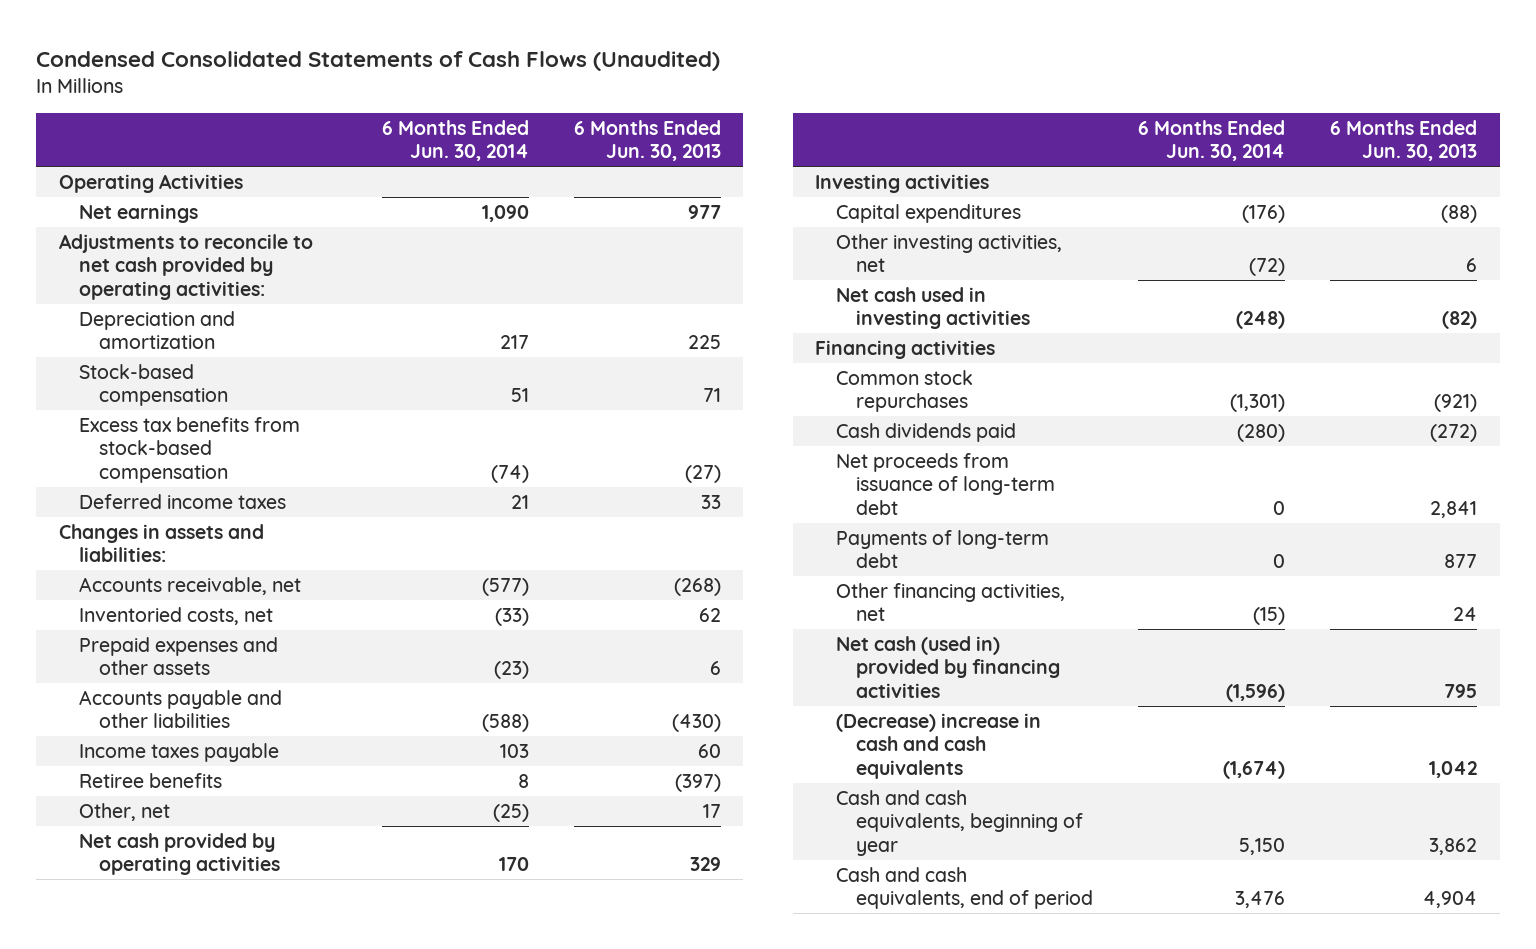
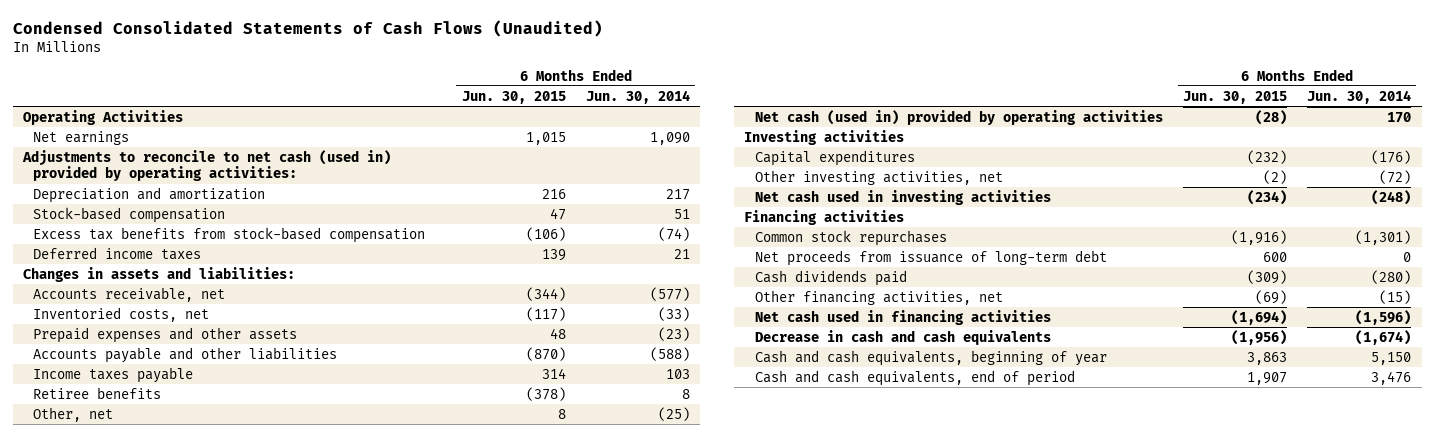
[573,119,721,162] 6 Months Ended Jun. 30, 2013 -> none
none -> [461,90,566,104] Jun. 30, 2015
[58,233,313,300] Adjustments to reconcile to net cash provided by operating activities: -> [21,149,391,182] Adjustments to reconcile to net cash (used in) provided by operating activities:
[79,832,281,876] Net cash provided by operating activities -> [754,109,1163,125] Net cash (used in) provided by operating activities
[835,529,1049,569] Payments of long-term debt -> none
[835,422,1016,442] Cash dividends paid -> [754,269,907,286] Cash dividends paid
[835,635,1061,698] Net cash (used in) provided by financing activities -> [754,309,1051,325] Net cash used in financing activities
[835,712,1041,779] (Decrease) increase in cash and cash equivalents -> [754,329,1051,345] Decrease in cash and cash equivalents

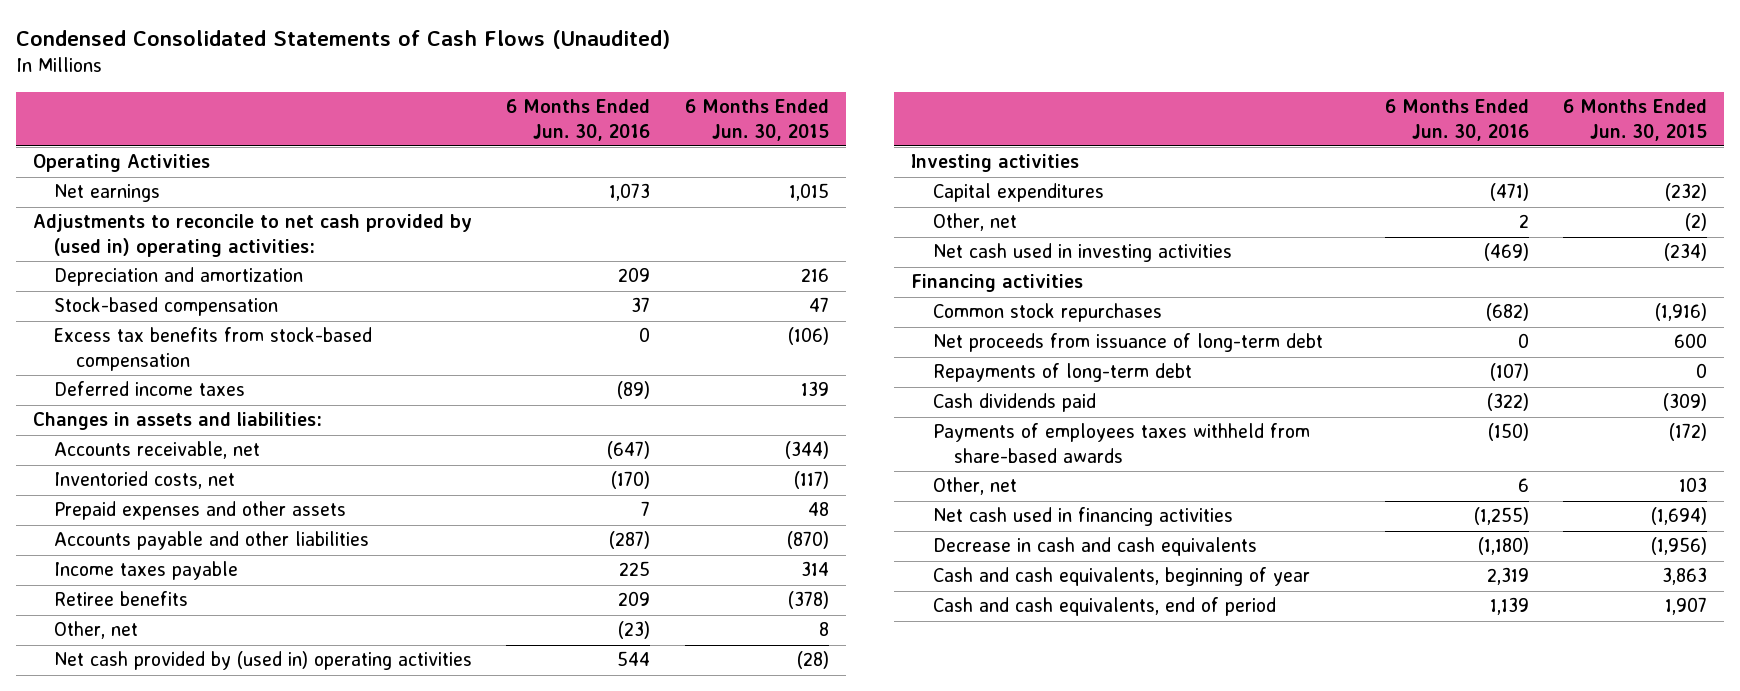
[585,89,690,104] Jun. 30, 2014 -> none
none -> [506,99,651,141] 6 Months Ended Jun. 30, 2016
[21,149,391,182] Adjustments to reconcile to net cash (used in) provided by operating activities: -> [32,214,472,257] Adjustments to reconcile to net cash provided by (used in) operating activities:
[754,109,1163,125] Net cash (used in) provided by operating activities -> [54,651,473,671] Net cash provided by (used in) operating activities
[754,169,1003,185] Other investing activities, net -> [932,213,1017,232] Other, net
none -> [932,363,1192,383] Repayments of long-term debt
none -> [932,423,1310,463] Payments of employees taxes withheld from share-based awards
[754,289,1003,305] Other financing activities, net -> [932,477,1017,496] Other, net
[1255,289,1288,304] (69) -> [1679,477,1708,493] 103

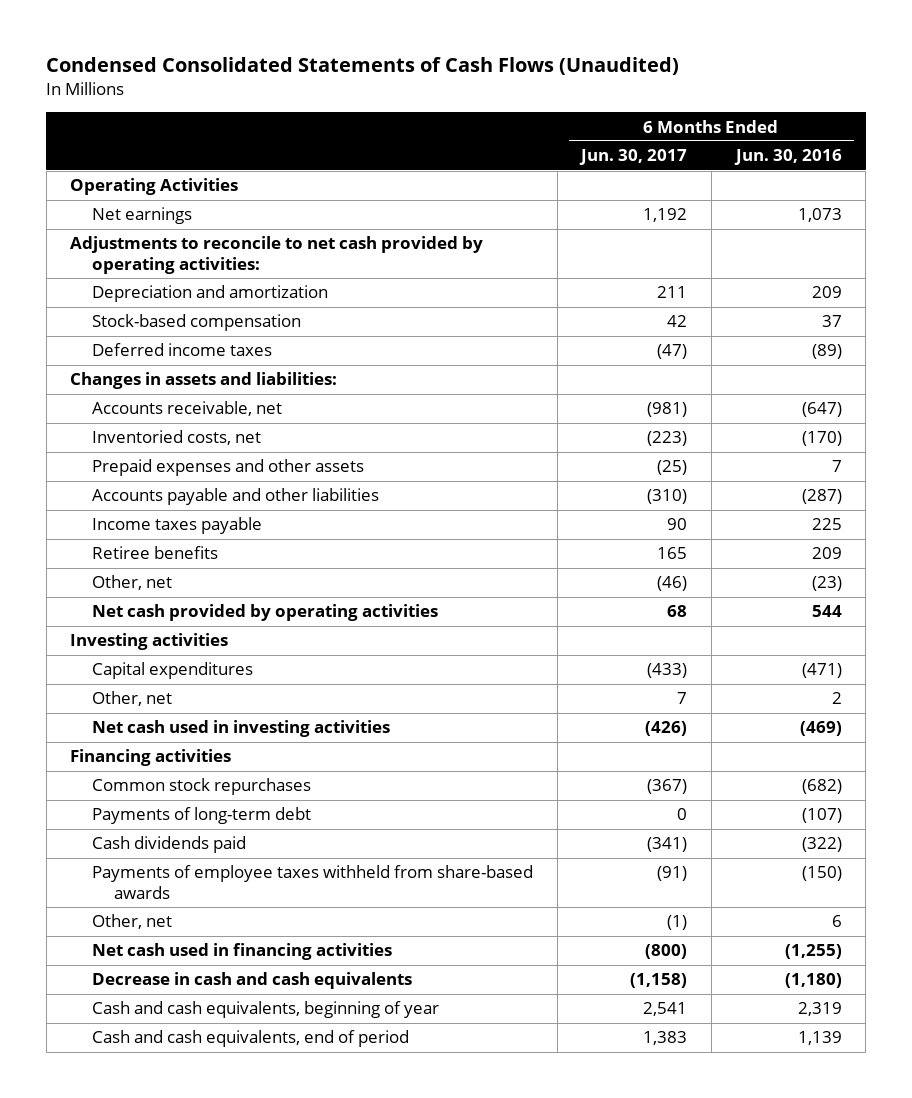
[684,99,829,141] 6 Months Ended Jun. 30, 2015 -> none
none -> [579,149,688,166] Jun. 30, 2017
[32,214,472,257] Adjustments to reconcile to net cash provided by (used in) operating activities: -> [70,236,484,274] Adjustments to reconcile to net cash provided by operating activities:
[54,327,373,371] Excess tax benefits from stock-based compensation -> none
[54,651,473,671] Net cash provided by (used in) operating activities -> [92,604,439,622] Net cash provided by operating activities
[932,333,1323,353] Net proceeds from issuance of long-term debt -> none
[932,363,1192,383] Repayments of long-term debt -> [92,807,312,825] Payments of long-term debt
[932,423,1310,463] Payments of employees taxes withheld from share-based awards -> [92,865,534,899] Payments of employee taxes withheld from share-based awards

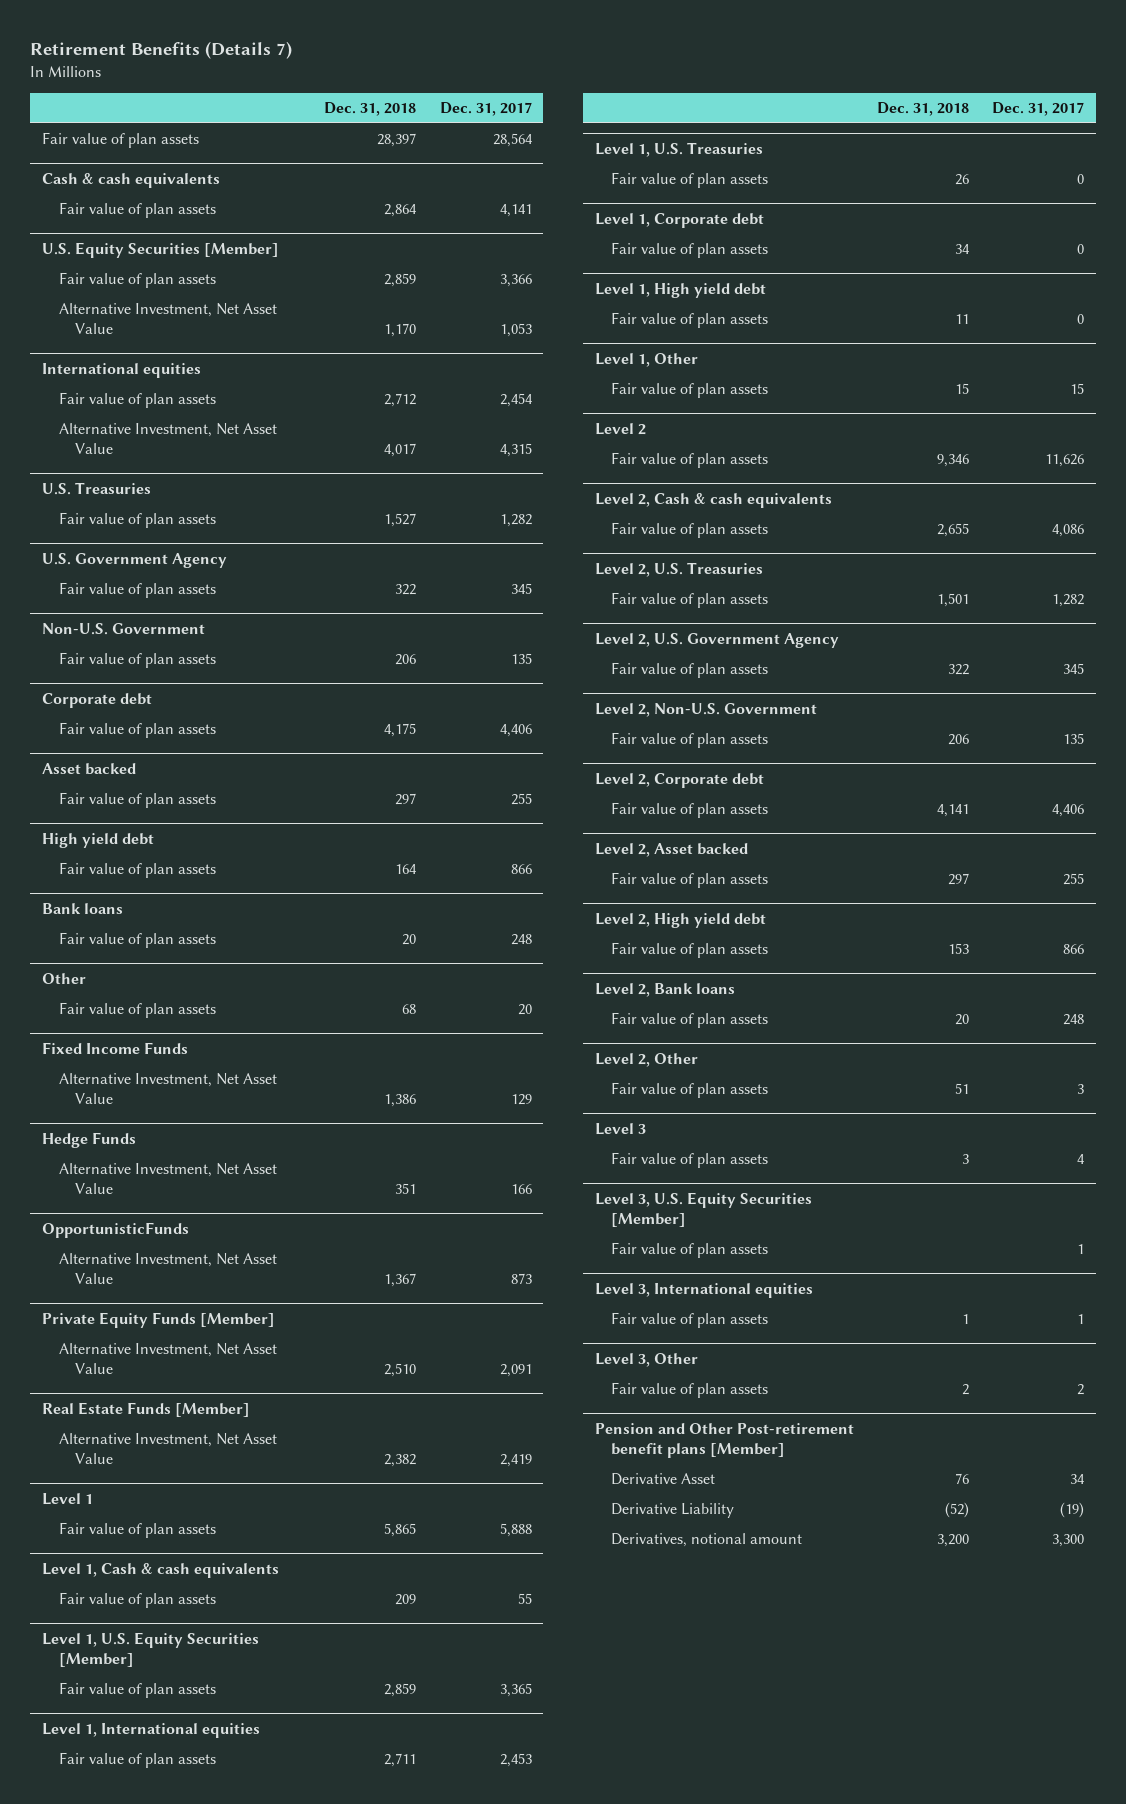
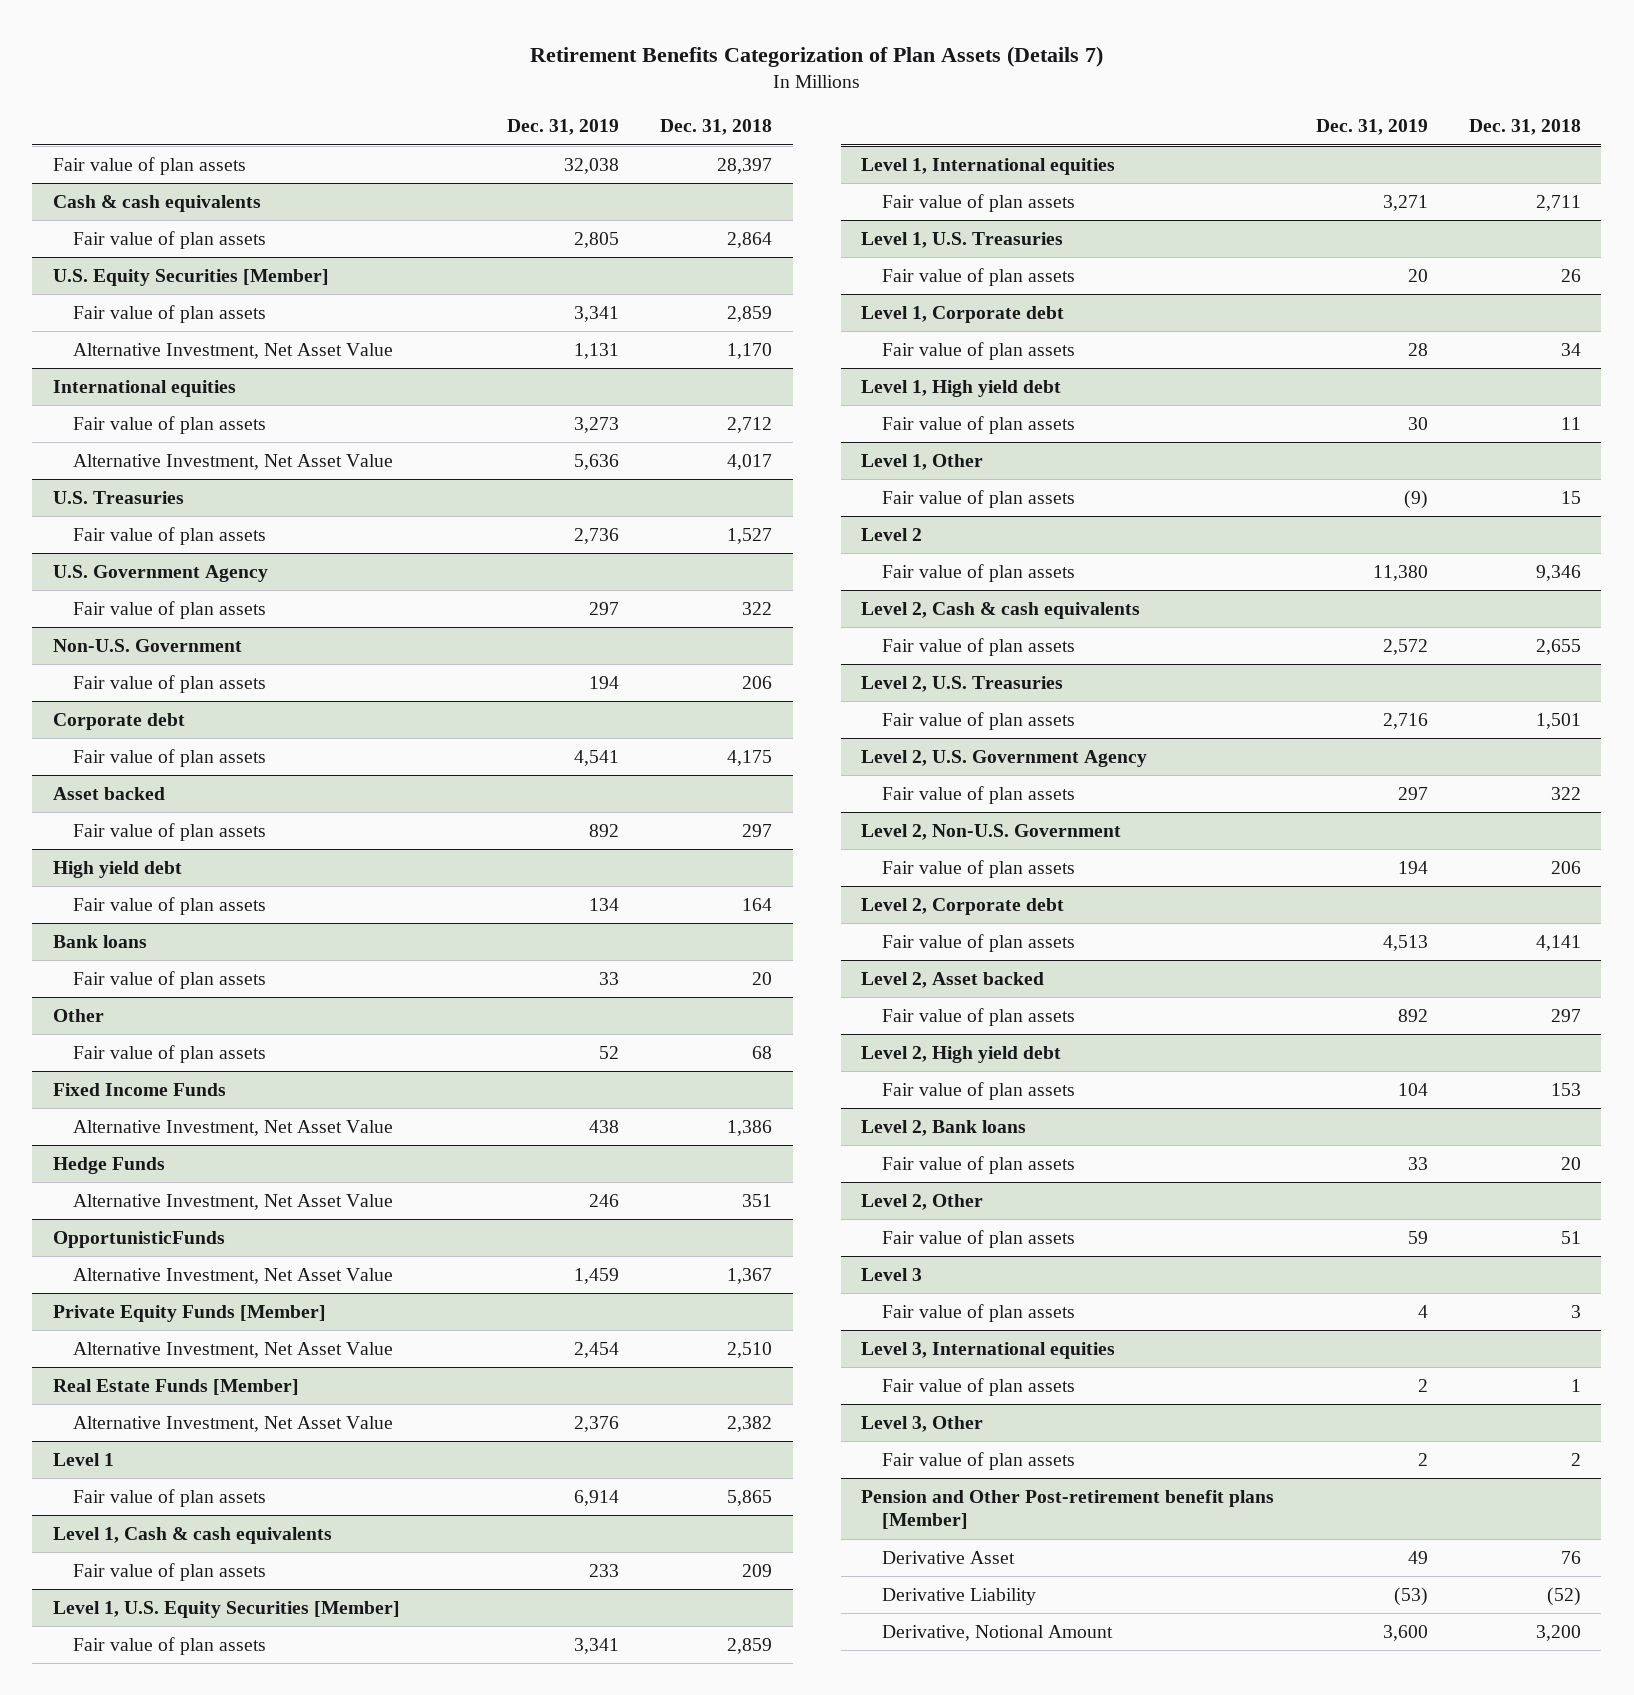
[30,41,293,60] Retirement Benefits (Details 7) -> [529,46,1103,68] Retirement Benefits Categorization of Plan Assets (Details 7)
[439,101,532,116] Dec. 31, 2017 -> none
none -> [506,119,619,136] Dec. 31, 2019
[594,1192,812,1227] Level 3, U.S. Equity Securities [Member] -> none
[611,1242,769,1259] Fair value of plan assets -> none
[611,1533,803,1548] Derivatives, notional amount -> [882,1624,1114,1641] Derivative, Notional Amount

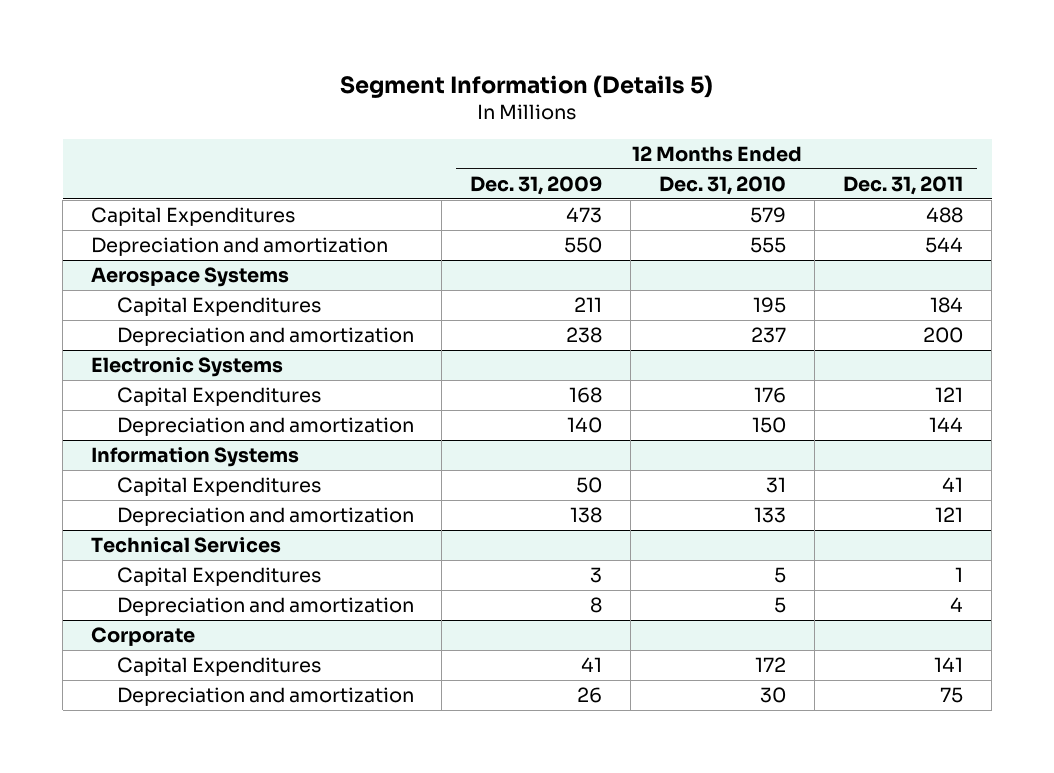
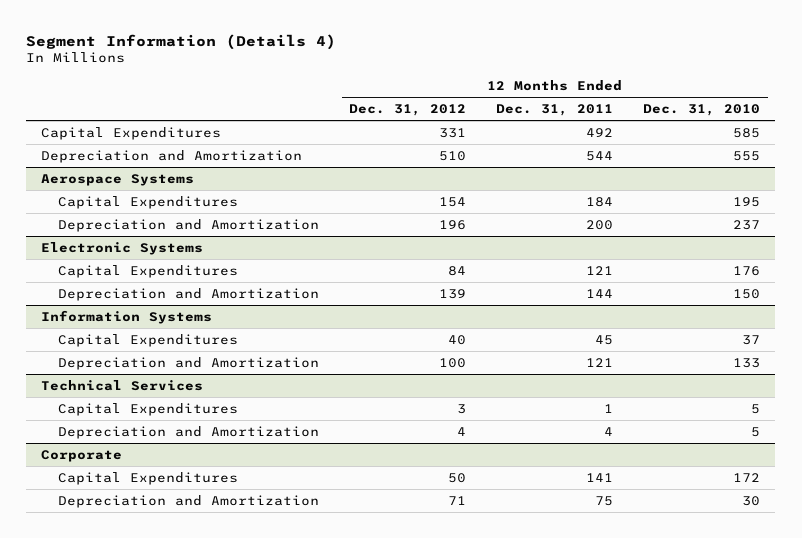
[340,75,714,99] Segment Information (Details 5) -> [26,33,337,50] Segment Information (Details 4)
[470,175,603,195] Dec. 31, 2009 -> none
none -> [349,104,467,117] Dec. 31, 2012
[750,207,787,224] 579 -> [733,127,761,138] 585
[926,207,964,224] 488 -> [586,127,614,137] 492
[91,237,389,257] Depreciation and amortization -> [41,149,303,163] Depreciation and Amortization
[116,327,414,347] Depreciation and amortization -> [57,218,319,232] Depreciation and Amortization
[116,417,414,437] Depreciation and amortization -> [57,287,319,301] Depreciation and Amortization
[766,477,787,494] 31 -> [742,334,761,345] 37
[942,477,964,493] 41 -> [595,334,614,345] 45
[116,507,414,527] Depreciation and amortization -> [57,356,319,370] Depreciation and Amortization
[116,597,414,617] Depreciation and amortization -> [57,425,319,439] Depreciation and Amortization
[116,687,414,707] Depreciation and amortization -> [57,494,319,508] Depreciation and Amortization

